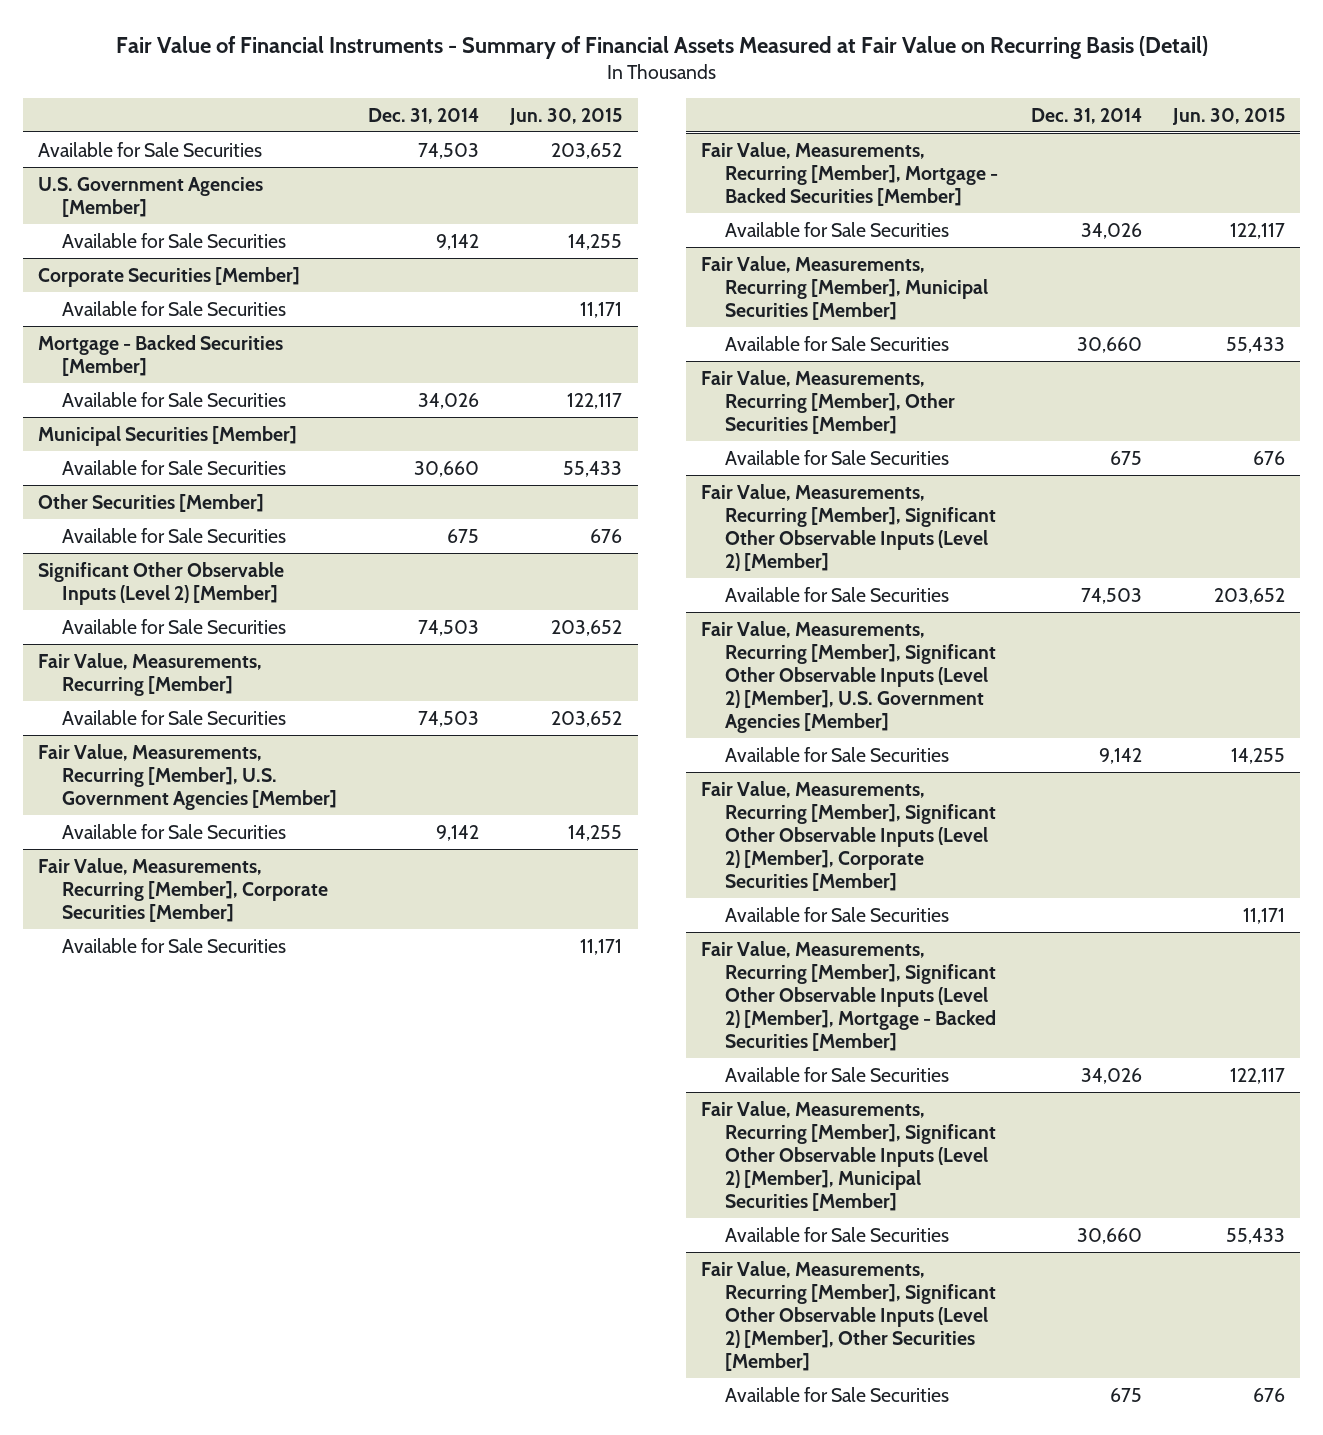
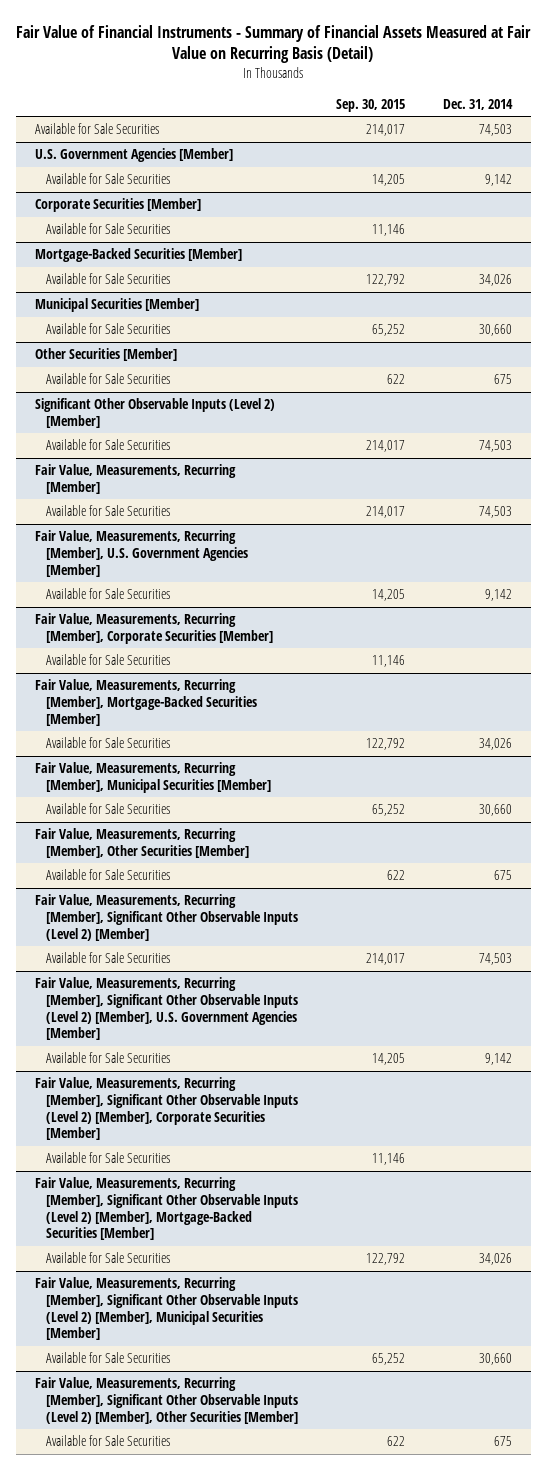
[509,107,623,125] Jun. 30, 2015 -> none
none -> [336,98,406,112] Sep. 30, 2015
[38,334,284,376] Mortgage - Backed Securities [Member] -> [35,248,243,263] Mortgage-Backed Securities [Member]
[701,141,998,206] Fair Value, Measurements, Recurring [Member], Mortgage - Backed Securities [Member] -> [35,679,258,726] Fair Value, Measurements, Recurring [Member], Mortgage-Backed Securities [Member]
[701,940,996,1051] Fair Value, Measurements, Recurring [Member], Significant Other Observable Inputs (Level 2) [Member], Mortgage - Backed Securities [Member] -> [35,1177,299,1241] Fair Value, Measurements, Recurring [Member], Significant Other Observable Inputs (Level 2) [Member], Mortgage-Backed Securities [Member]

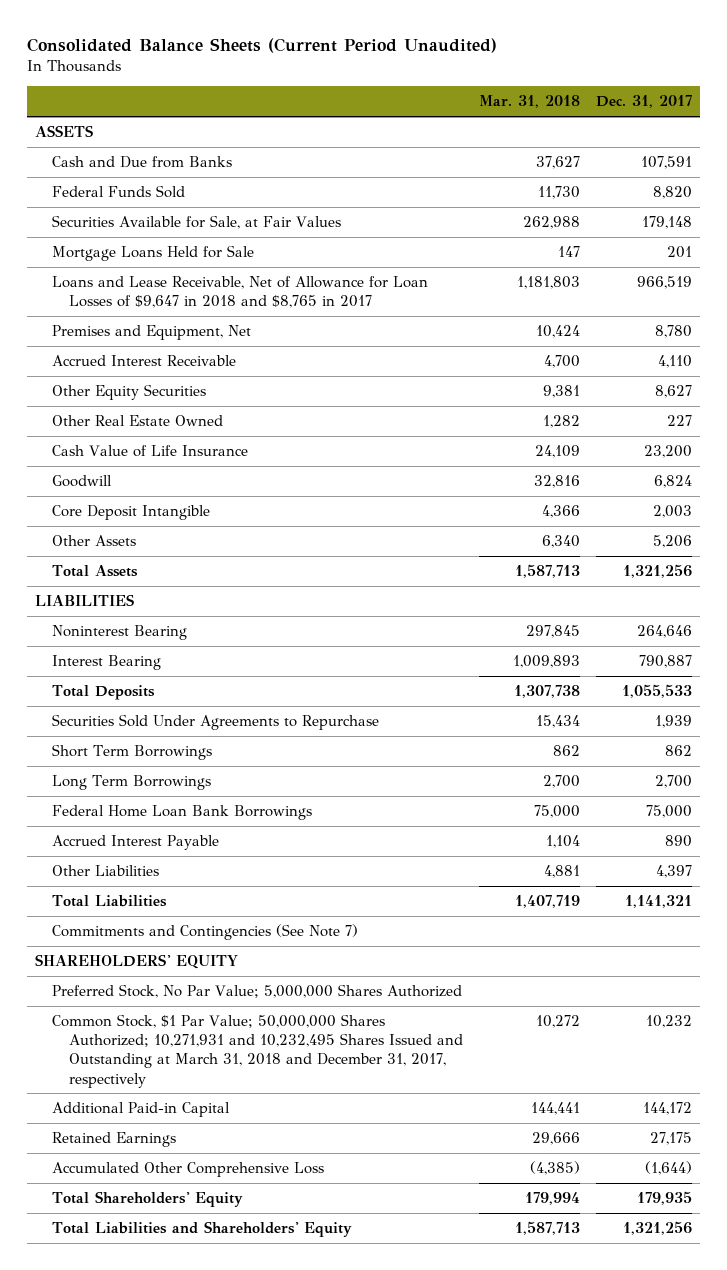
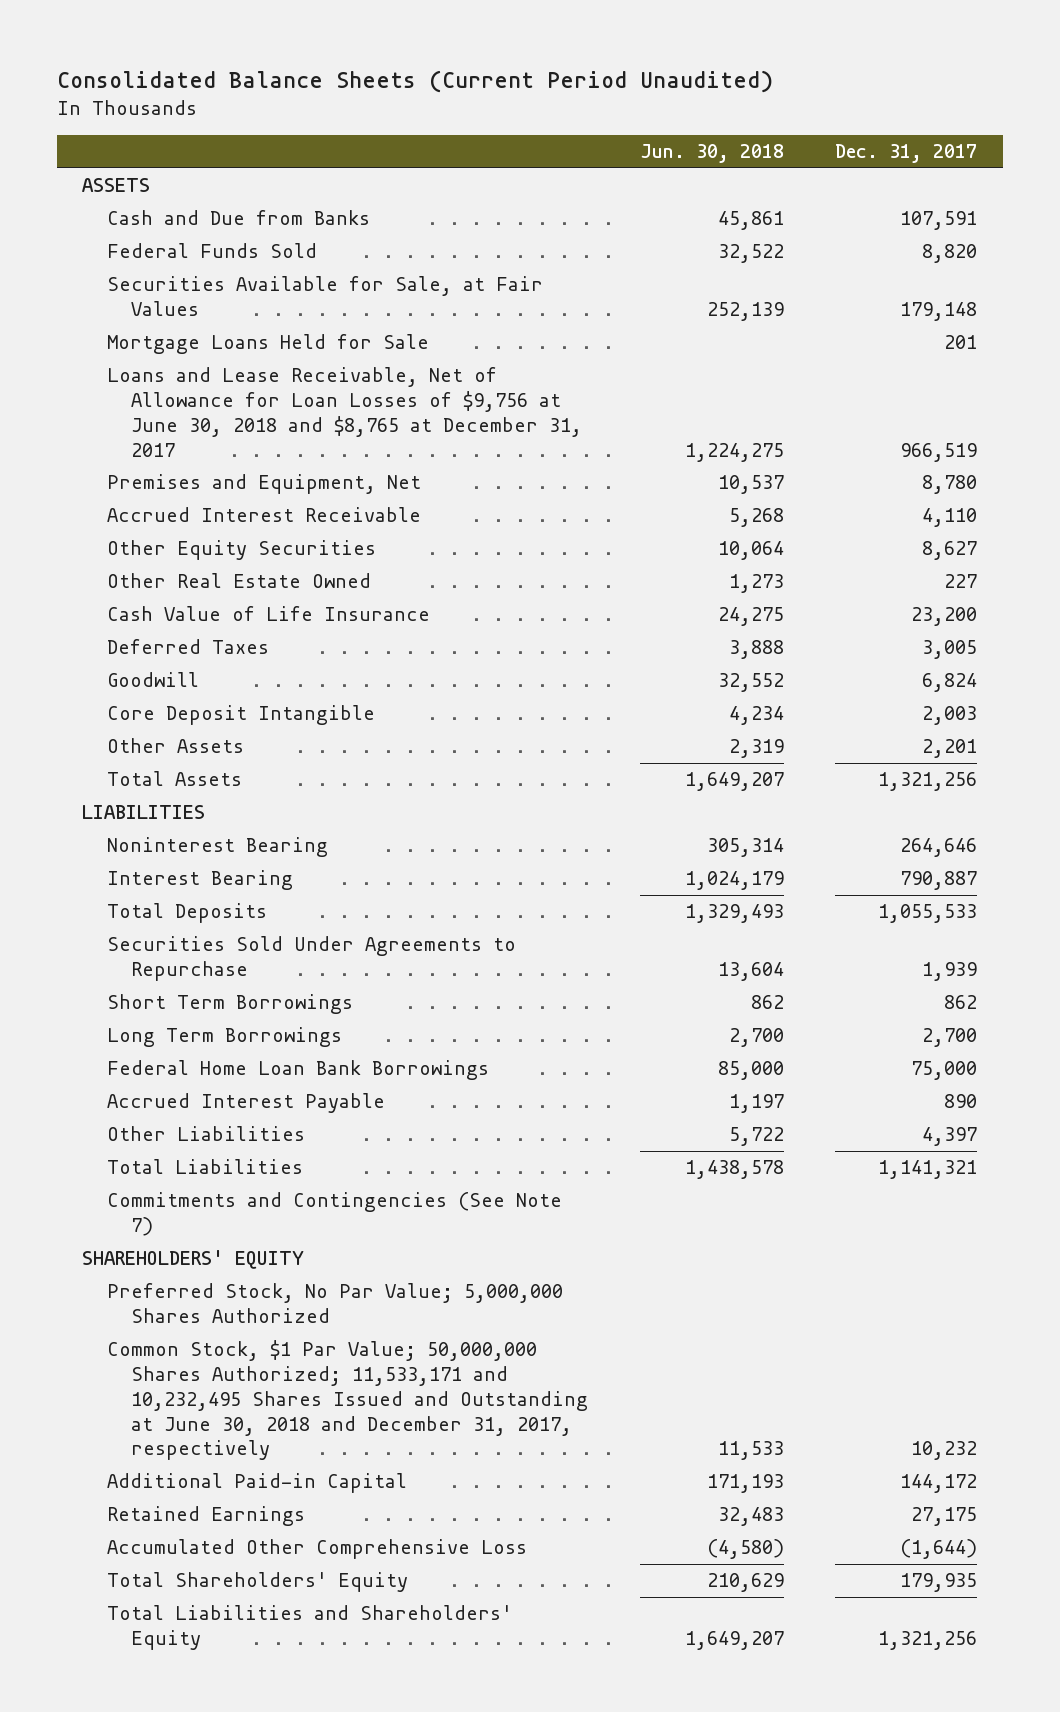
[479,95,581,109] Mar. 31, 2018 -> none
none -> [639,144,784,164] Jun. 30, 2018
[52,276,429,309] Loans and Lease Receivable, Net of Allowance for Loan Losses of $9,647 in 2018 and $8,765 in 2017 -> [106,367,583,457] Loans and Lease Receivable, Net of Allowance for Loan Losses of $9,756 at June 30, 2018 and $8,765 at December 31, 2017
none -> [106,639,269,655] Deferred Taxes
[653,535,693,549] 5,206 -> [922,739,978,759] 2,201
[52,1014,464,1088] Common Stock, $1 Par Value; 50,000,000 Shares Authorized; 10,271,931 and 10,232,495 Shares Issued and Outstanding at March 31, 2018 and December 31, 2017, respectively -> [106,1340,589,1461] Common Stock, $1 Par Value; 50,000,000 Shares Authorized; 11,533,171 and 10,232,495 Shares Issued and Outstanding at June 30, 2018 and December 31, 2017, respectively

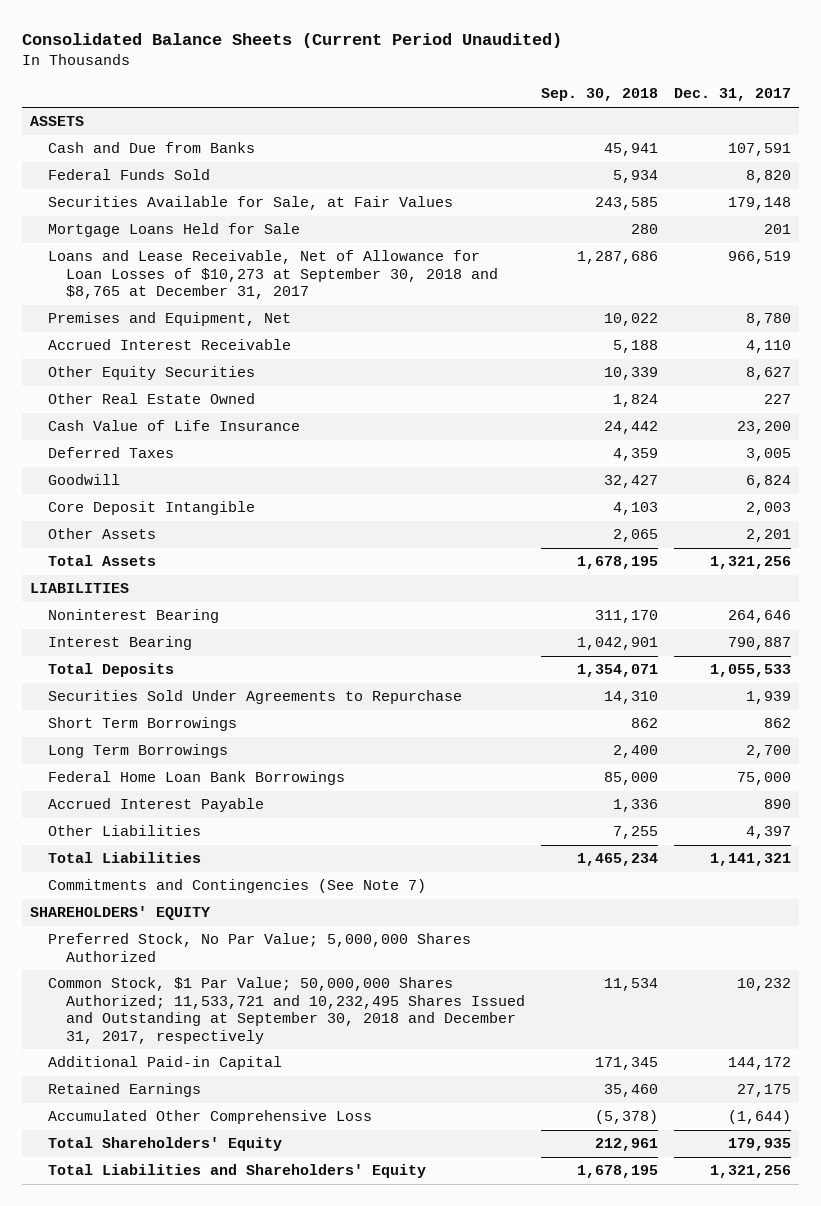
[639,144,784,164] Jun. 30, 2018 -> none
none -> [541,88,659,102] Sep. 30, 2018
[106,367,583,457] Loans and Lease Receivable, Net of Allowance for Loan Losses of $9,756 at June 30, 2018 and $8,765 at December 31, 2017 -> [47,250,499,300] Loans and Lease Receivable, Net of Allowance for Loan Losses of $10,273 at September 30, 2018 and $8,765 at December 31, 2017
[106,1340,589,1461] Common Stock, $1 Par Value; 50,000,000 Shares Authorized; 11,533,171 and 10,232,495 Shares Issued and Outstanding at June 30, 2018 and December 31, 2017, respectively -> [47,977,526,1044] Common Stock, $1 Par Value; 50,000,000 Shares Authorized; 11,533,721 and 10,232,495 Shares Issued and Outstanding at September 30, 2018 and December 31, 2017, respectively

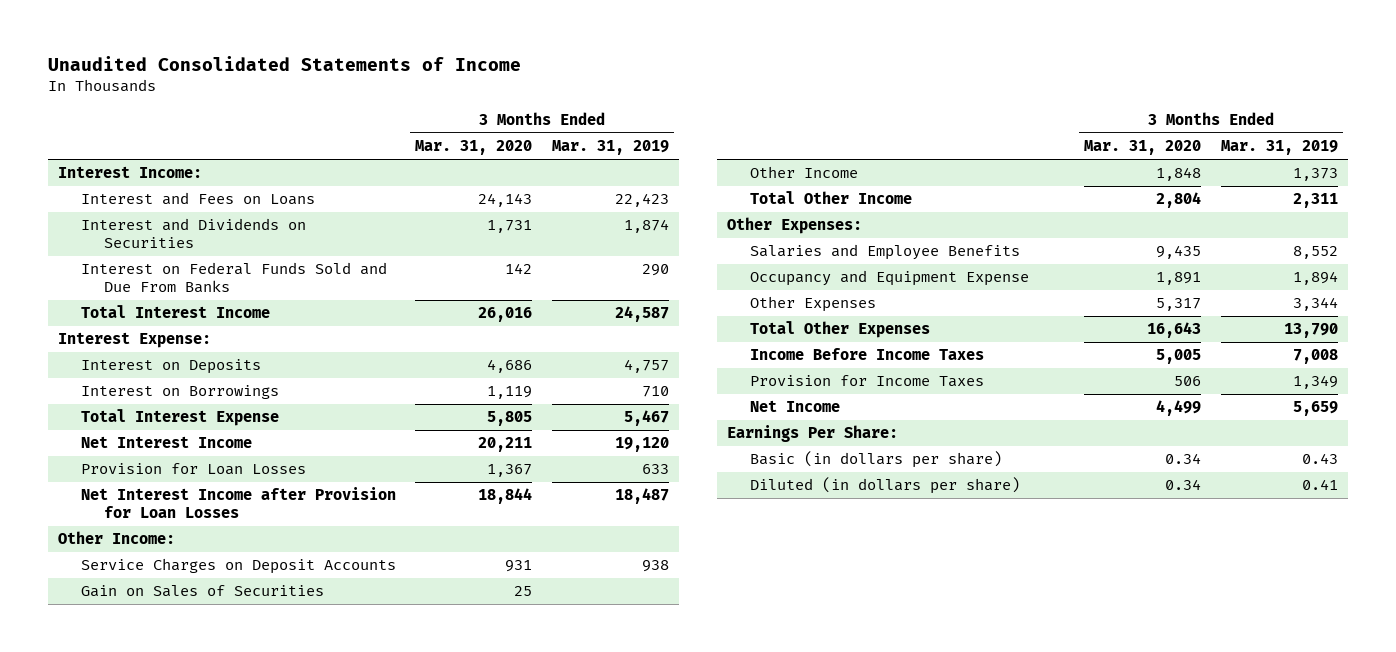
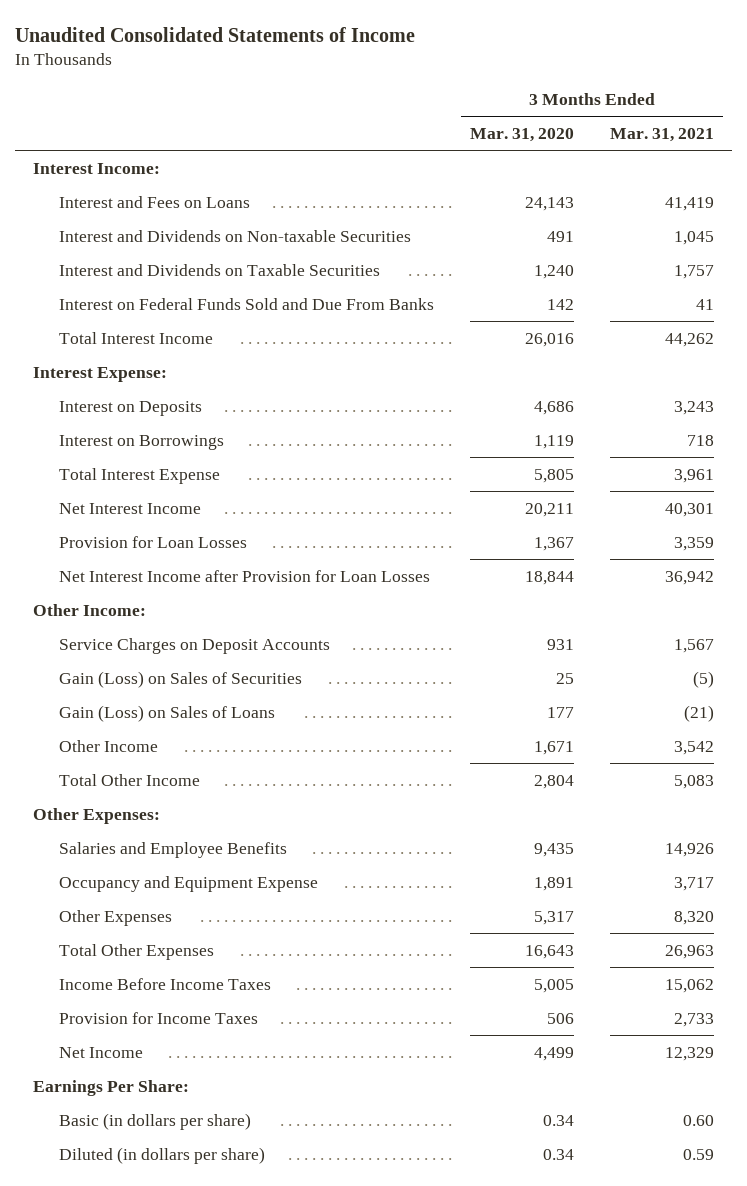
[552,140,670,156] Mar. 31, 2019 -> none
none -> [610,127,715,142] Mar. 31, 2021
none -> [58,229,411,242] Interest and Dividends on Non-taxable Securities
[80,218,306,248] Interest and Dividends on Securities -> [58,263,380,276] Interest and Dividends on Taxable Securities
[487,220,533,234] 1,731 -> [533,264,574,279] 1,240
[80,585,324,598] Gain on Sales of Securities -> [58,670,302,688] Gain (Loss) on Sales of Securities
none -> [58,704,275,722] Gain (Loss) on Sales of Loans
[1156,167,1202,182] 1,848 -> [533,740,574,755] 1,671

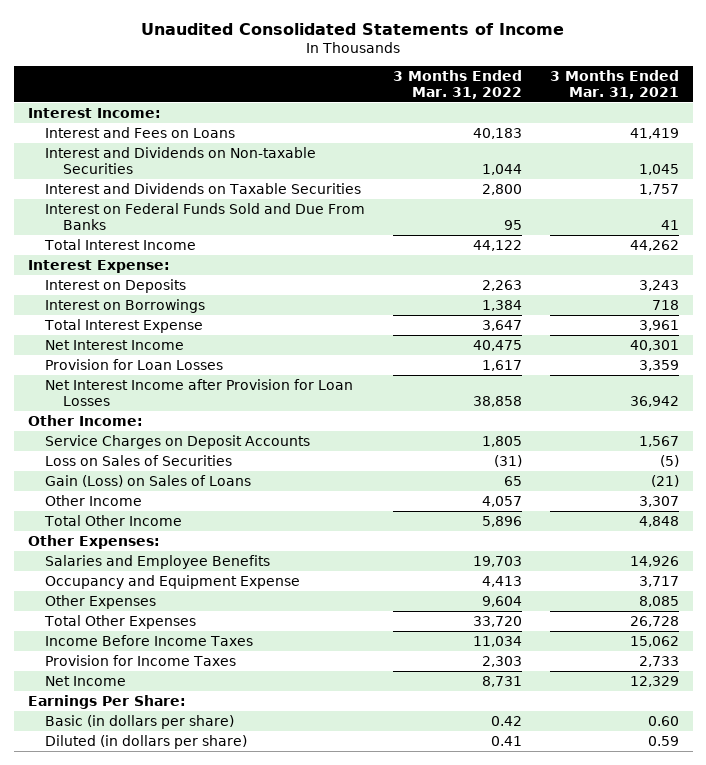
[469,127,574,142] Mar. 31, 2020 -> none
none -> [392,69,522,99] 3 Months Ended Mar. 31, 2022
[58,670,302,688] Gain (Loss) on Sales of Securities -> [45,454,233,466] Loss on Sales of Securities
[674,740,715,755] 3,542 -> [638,495,679,507] 3,307
[674,774,715,789] 5,083 -> [638,515,679,527] 4,848
[674,910,715,925] 8,320 -> [638,595,679,607] 8,085
[665,944,715,959] 26,963 -> [629,615,679,627] 26,728

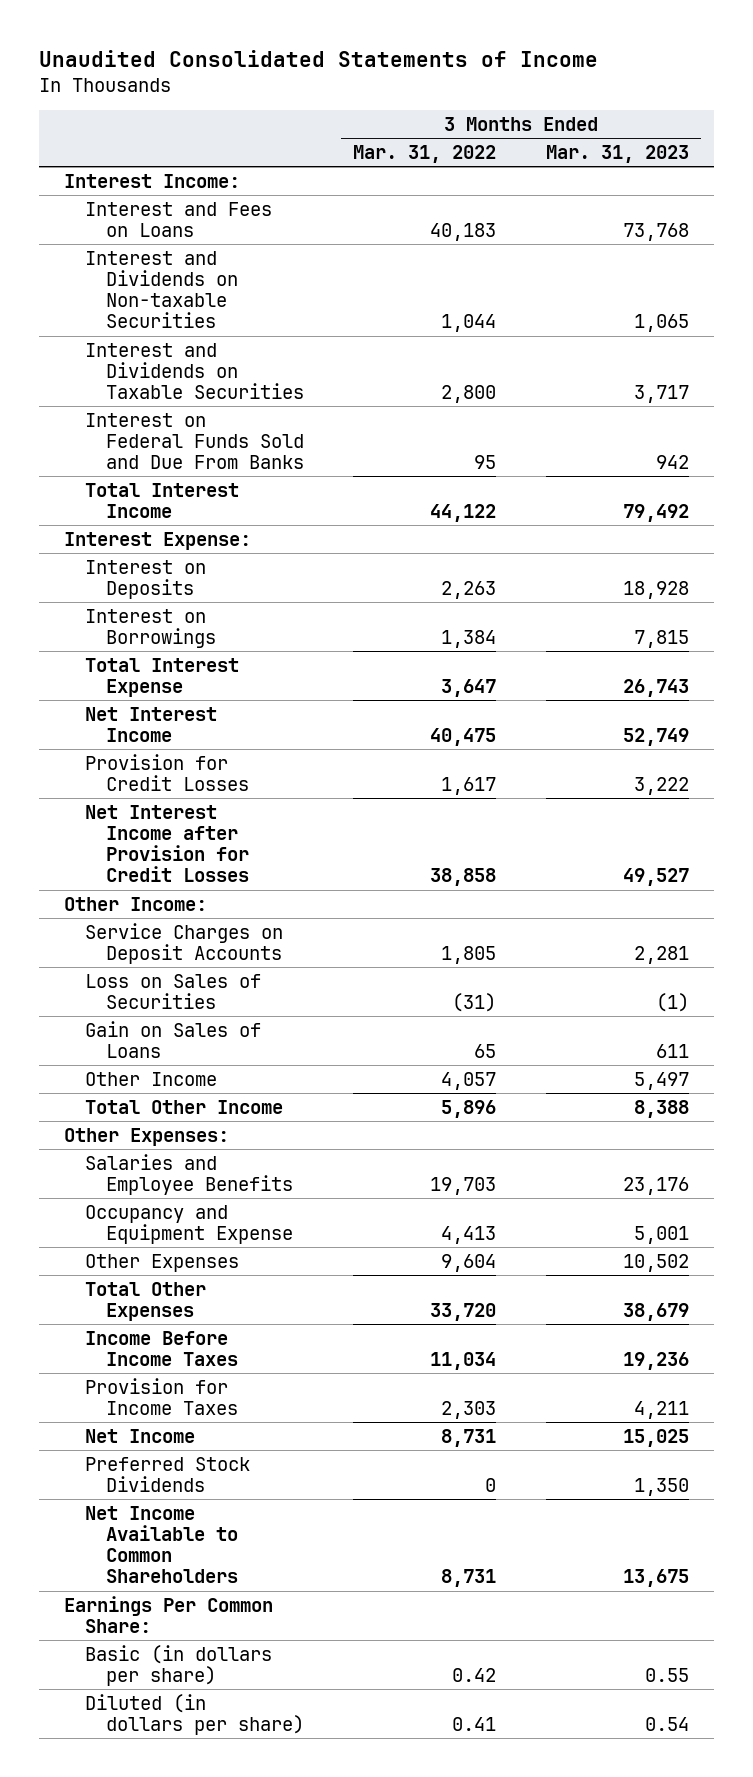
[549,69,679,99] 3 Months Ended Mar. 31, 2021 -> none
none -> [545,144,689,163] Mar. 31, 2023
[45,358,224,370] Provision for Loan Losses -> [84,753,249,791] Provision for Credit Losses
[45,378,354,406] Net Interest Income after Provision for Loan Losses -> [84,804,249,883] Net Interest Income after Provision for Credit Losses
[45,474,252,487] Gain (Loss) on Sales of Loans -> [84,1020,261,1058] Gain on Sales of Loans
none -> [84,1456,250,1492] Preferred Stock Dividends
none -> [84,1505,238,1584] Net Income Available to Common Shareholders
[27,694,186,709] Earnings Per Share: -> [63,1595,273,1633] Earnings Per Common Share:

